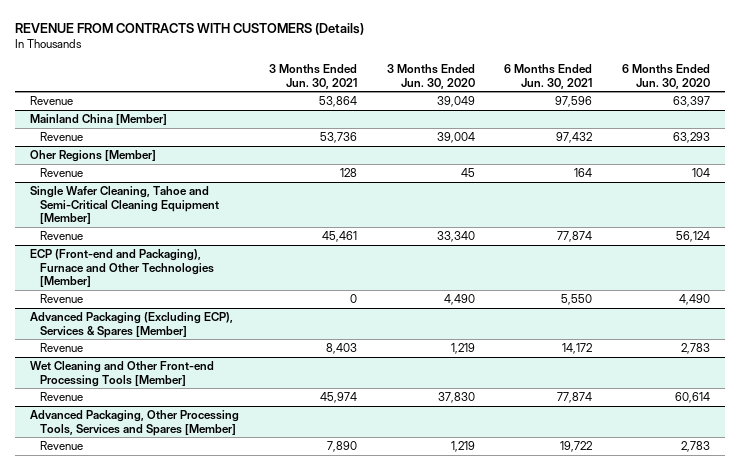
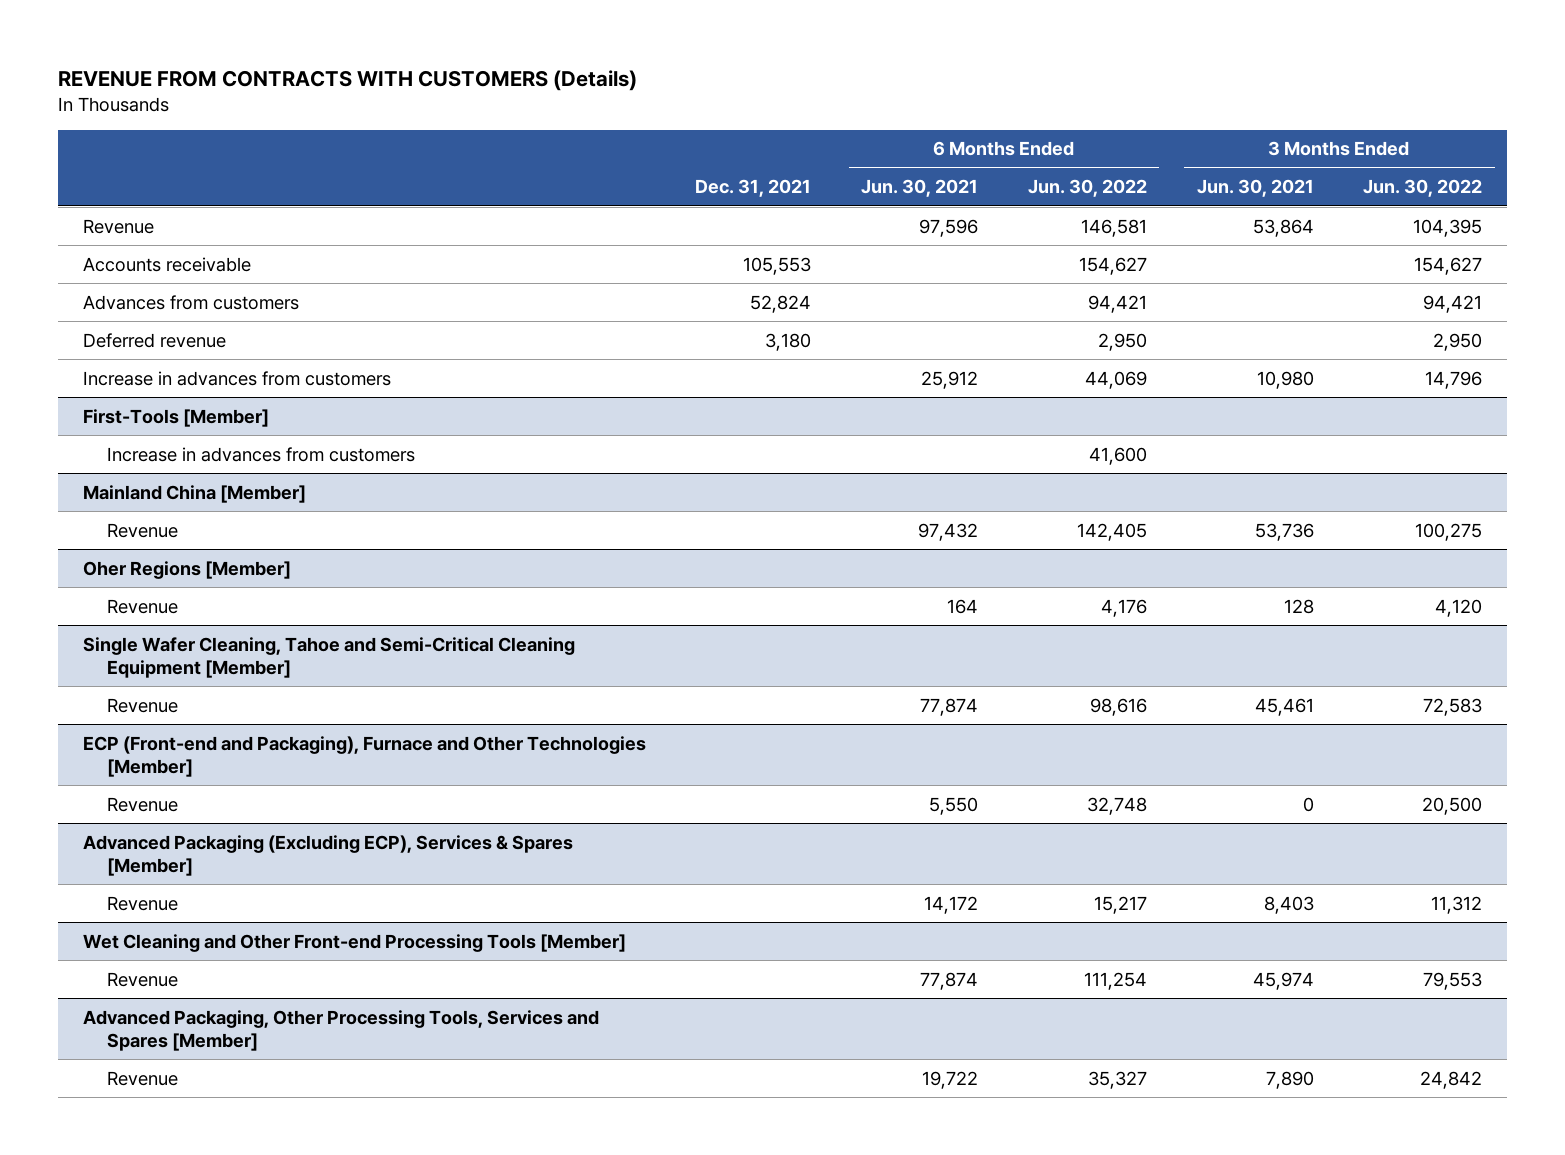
[386,64,475,89] 3 Months Ended Jun. 30, 2020 -> none
[622,64,711,89] 6 Months Ended Jun. 30, 2020 -> none
none -> [695,179,812,198] Dec. 31, 2021
none -> [1027,179,1147,198] Jun. 30, 2022
none -> [1363,179,1483,198] Jun. 30, 2022
none -> [82,256,251,272] Accounts receivable
none -> [82,294,299,310] Advances from customers
none -> [82,332,226,348] Deferred revenue
none -> [82,370,391,386] Increase in advances from customers
none -> [82,408,269,427] First-Tools [Member]
none -> [107,446,416,462] Increase in advances from customers

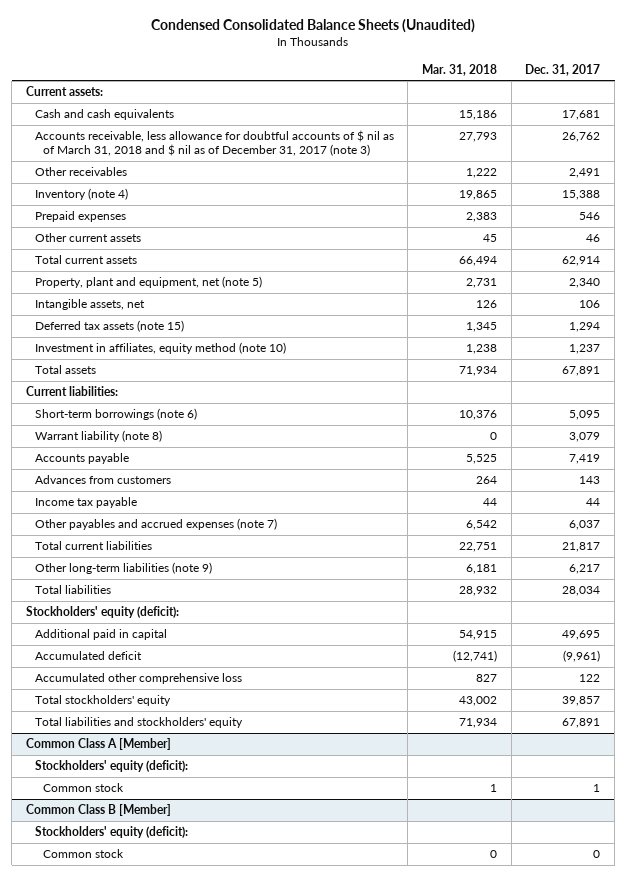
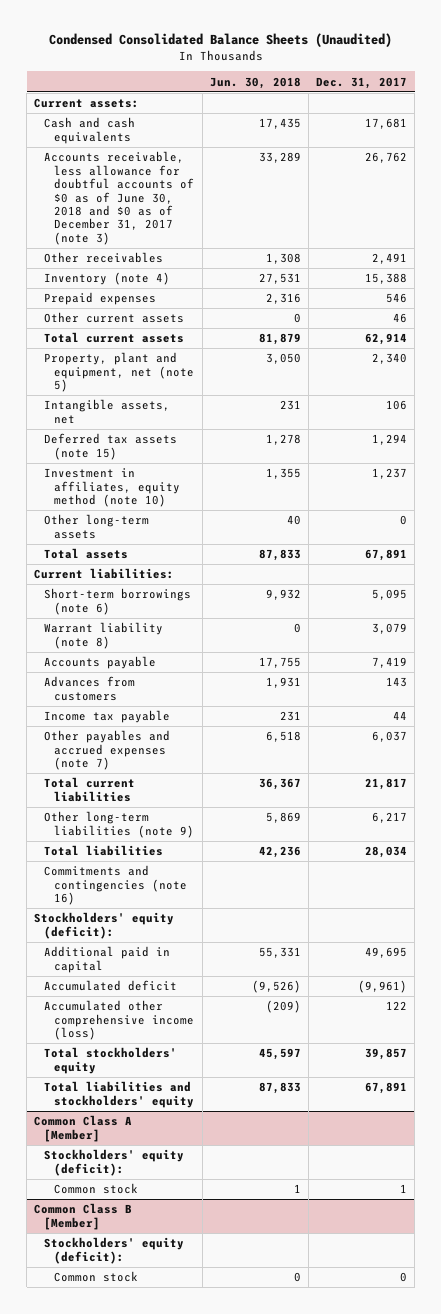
[422,63,498,76] Mar. 31, 2018 -> none
none -> [209,76,301,89] Jun. 30, 2018
[34,130,394,157] Accounts receivable, less allowance for doubtful accounts of $ nil as of March 31, 2018 and $ nil as of December 31, 2017 (note 3) -> [44,151,195,245] Accounts receivable, less allowance for doubtful accounts of $0 as of June 30, 2018 and $0 as of December 31, 2017 (note 3)
none -> [44,514,150,539] Other long-term assets
none -> [44,865,188,906] Commitments and contingencies (note 16)
[34,673,242,685] Accumulated other comprehensive loss -> [44,1000,195,1041] Accumulated other comprehensive income (loss)

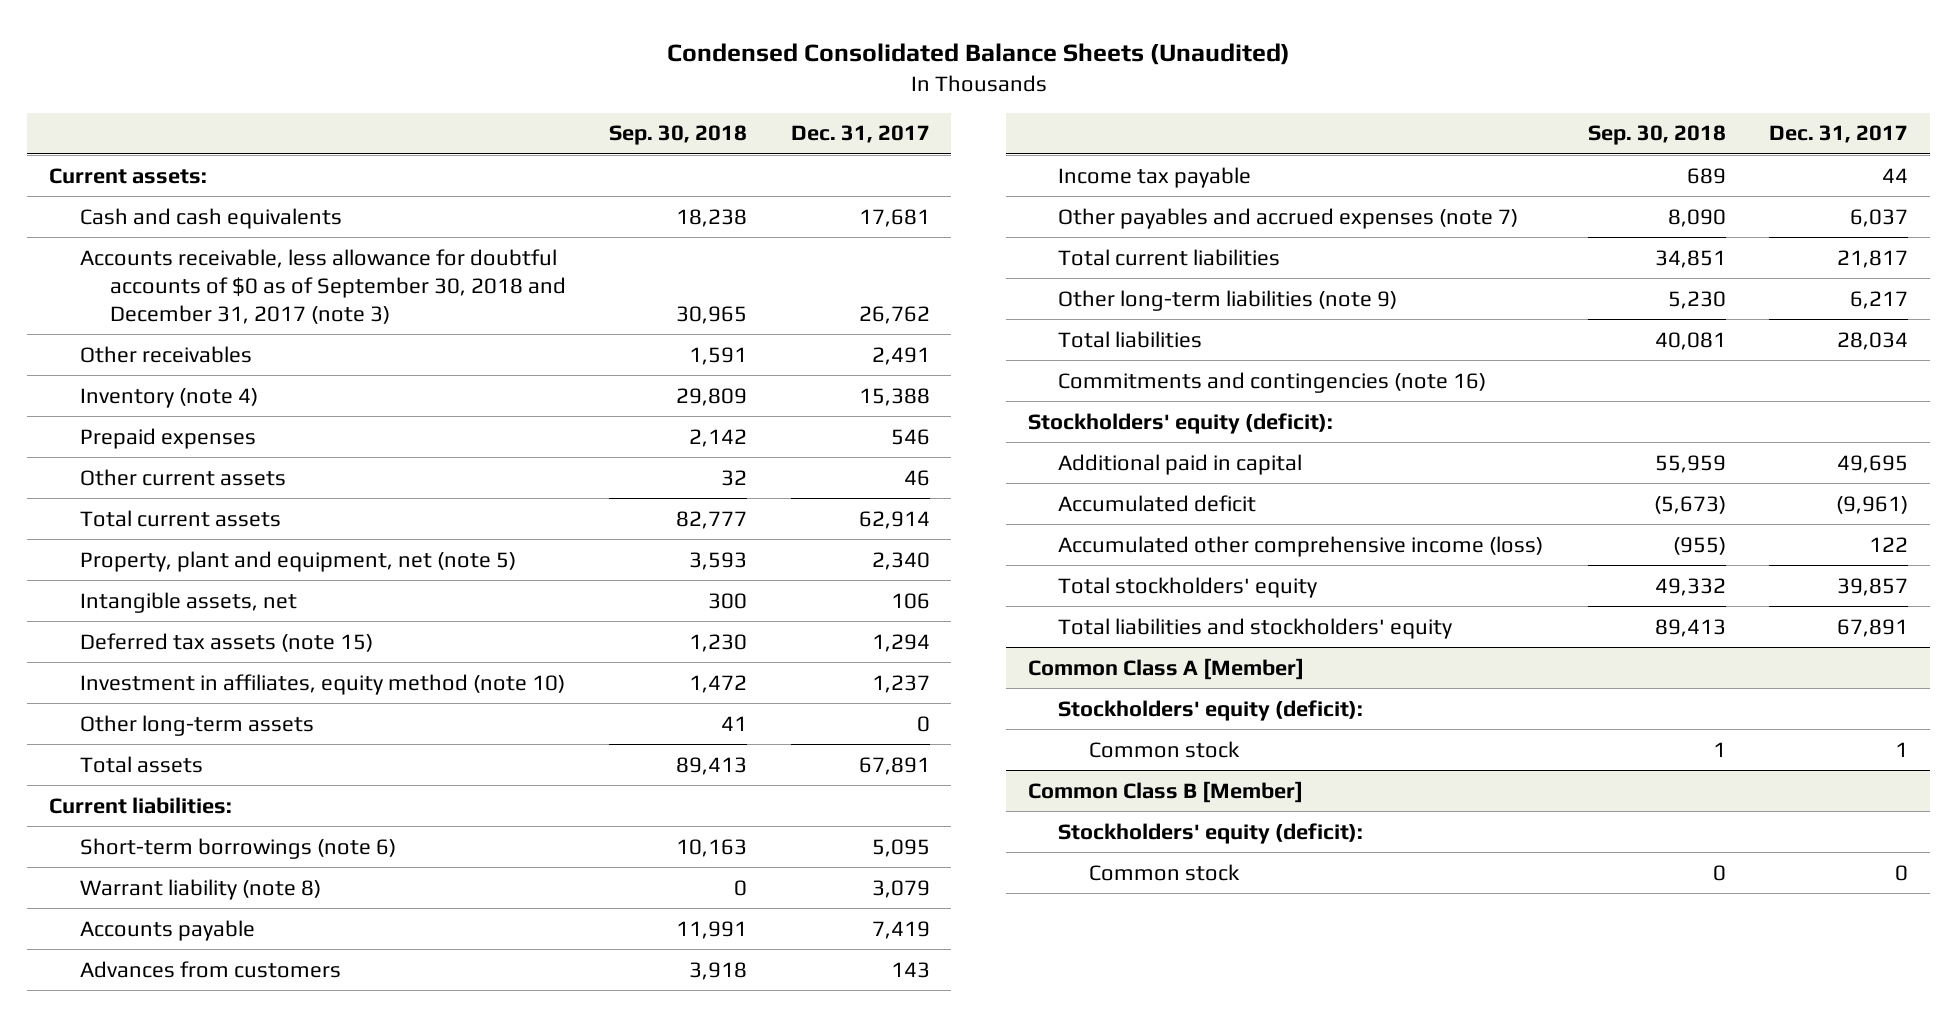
[209,76,301,89] Jun. 30, 2018 -> none
none -> [609,125,748,146] Sep. 30, 2018
[44,151,195,245] Accounts receivable, less allowance for doubtful accounts of $0 as of June 30, 2018 and $0 as of December 31, 2017 (note 3) -> [79,248,567,325] Accounts receivable, less allowance for doubtful accounts of $0 as of September 30, 2018 and December 31, 2017 (note 3)

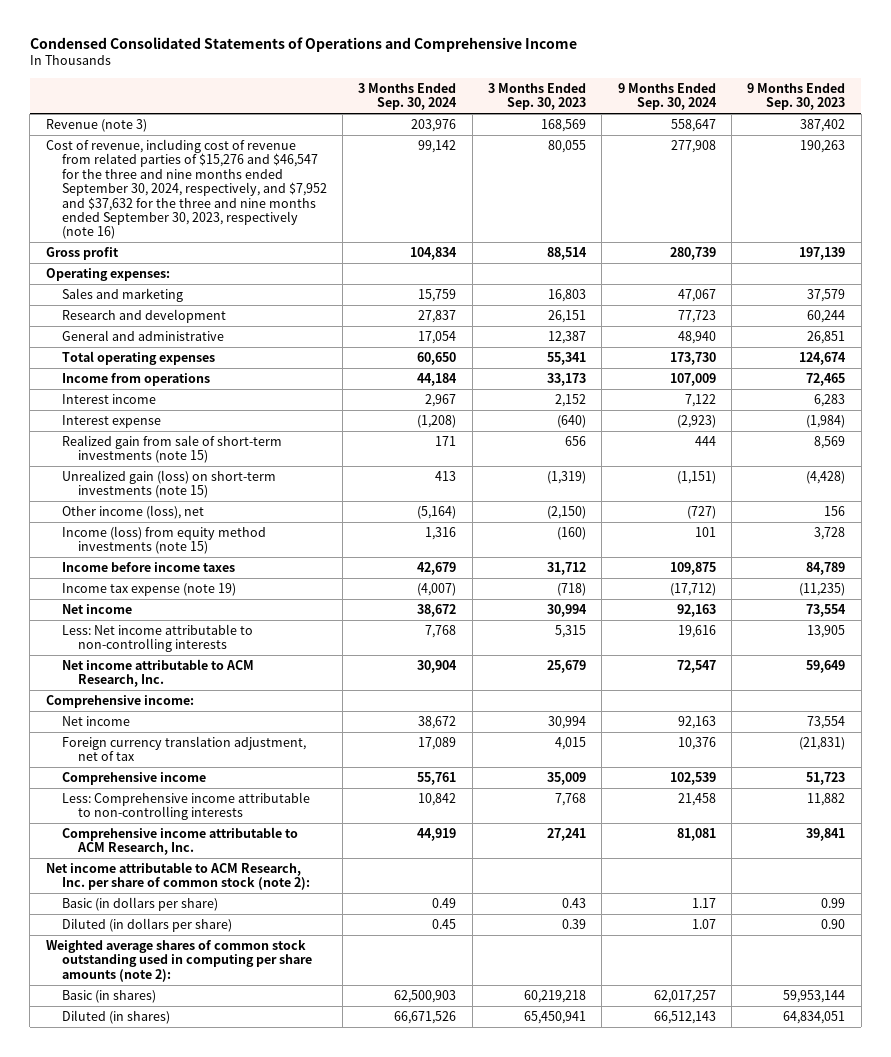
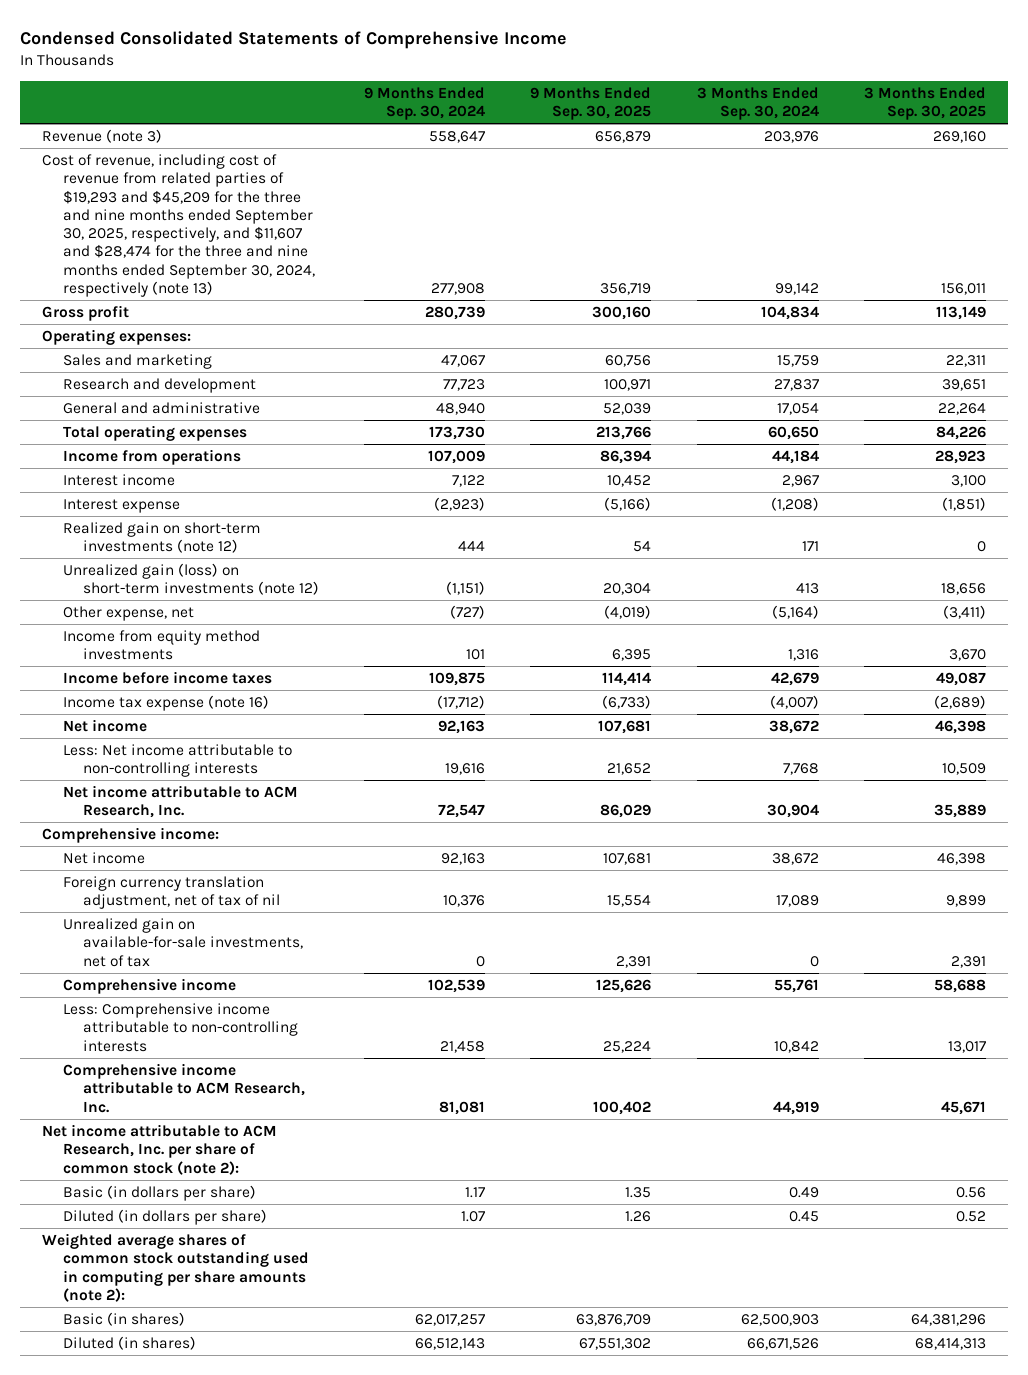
[29,36,577,52] Condensed Consolidated Statements of Operations and Comprehensive Income -> [19,31,567,50] Condensed Consolidated Statements of Comprehensive Income
[487,82,586,111] 3 Months Ended Sep. 30, 2023 -> none
[747,82,846,111] 9 Months Ended Sep. 30, 2023 -> none
none -> [530,87,652,121] 9 Months Ended Sep. 30, 2025
none -> [863,87,986,121] 3 Months Ended Sep. 30, 2025
[45,138,327,240] Cost of revenue, including cost of revenue from related parties of $15,276 and $46,547 for the three and nine months ended September 30, 2024, respectively, and $7,952 and $37,632 for the three and nine months ended September 30, 2023, respectively (note 16) -> [42,154,315,298] Cost of revenue, including cost of revenue from related parties of $19,293 and $45,209 for the three and nine months ended September 30, 2025, respectively, and $11,607 and $28,474 for the three and nine months ended September 30, 2024, respectively (note 13)
[61,434,282,464] Realized gain from sale of short-term investments (note 15) -> [62,522,261,554] Realized gain on short-term investments (note 12)
[61,469,276,499] Unrealized gain (loss) on short-term investments (note 15) -> [62,563,319,596] Unrealized gain (loss) on short-term investments (note 12)
[61,504,204,519] Other income (loss), net -> [62,606,194,622] Other expense, net
[61,525,266,555] Income (loss) from equity method investments (note 15) -> [62,630,260,661] Income from equity method investments
[61,582,236,596] Income tax expense (note 19) -> [62,695,269,712] Income tax expense (note 16)
[61,735,306,762] Foreign currency translation adjustment, net of tax -> [62,876,280,910] Foreign currency translation adjustment, net of tax of nil
none -> [62,918,303,967] Unrealized gain on available-for-sale investments, net of tax

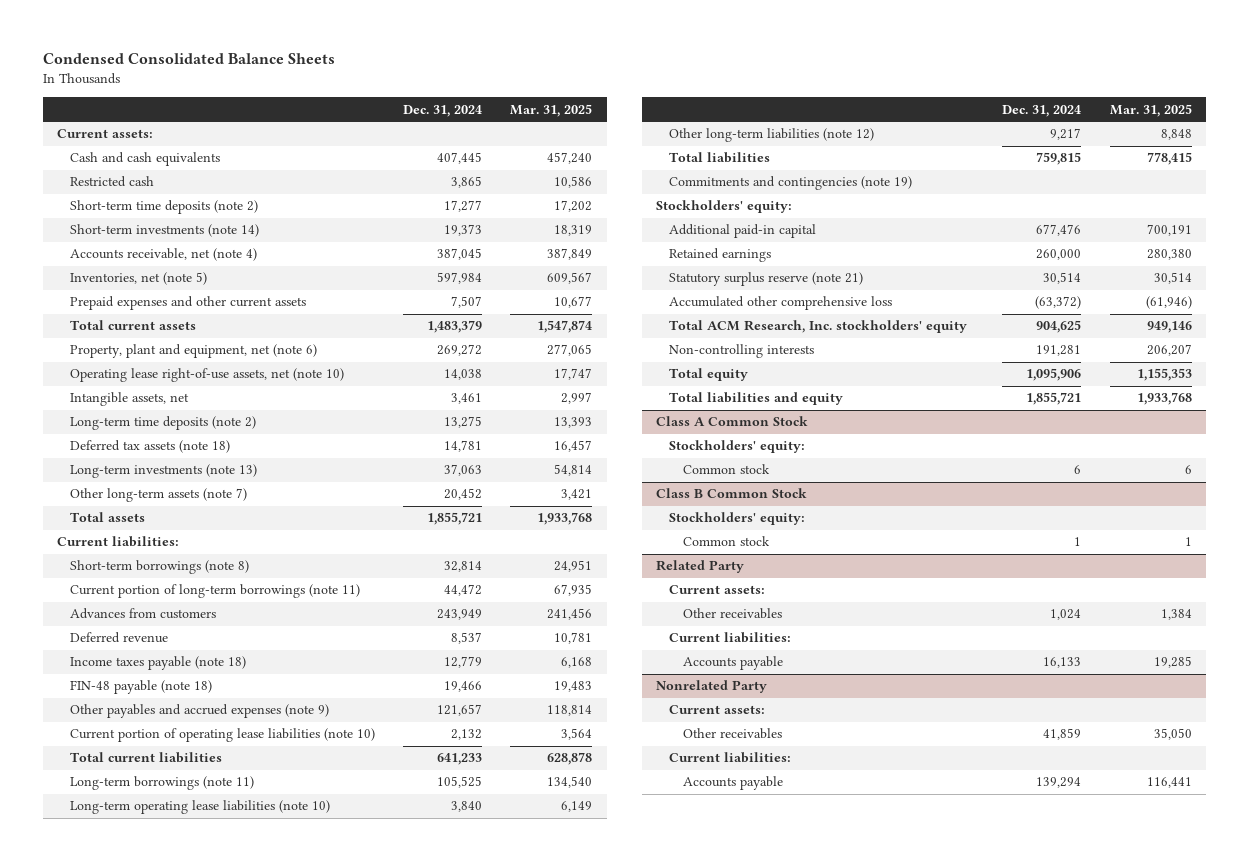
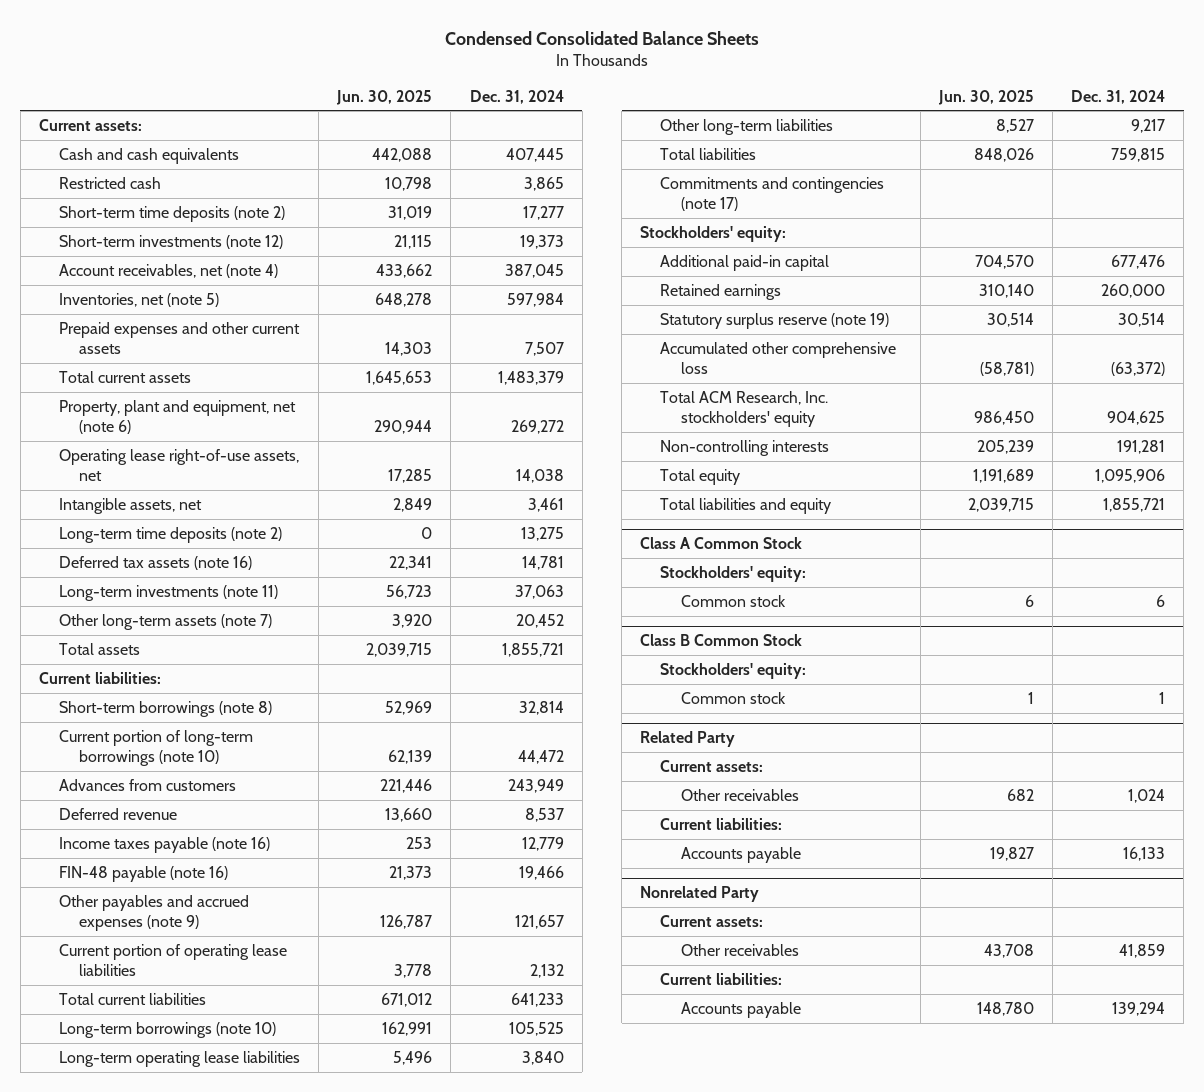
[510,103,593,117] Mar. 31, 2025 -> none
none -> [336,89,433,105] Jun. 30, 2025
[70,224,260,238] Short-term investments (note 14) -> [58,234,283,249] Short-term investments (note 12)
[70,248,258,262] Accounts receivable, net (note 4) -> [58,263,278,278] Account receivables, net (note 4)
[70,368,345,383] Operating lease right-of-use assets, net (note 10) -> [58,448,299,482] Operating lease right-of-use assets, net
[70,440,231,454] Deferred tax assets (note 18) -> [58,555,252,570] Deferred tax assets (note 16)
[70,464,258,479] Long-term investments (note 13) -> [58,584,278,601] Long-term investments (note 11)
[70,584,361,599] Current portion of long-term borrowings (note 11) -> [58,729,253,767] Current portion of long-term borrowings (note 10)
[70,656,247,671] Income taxes payable (note 18) -> [58,836,270,853] Income taxes payable (note 16)
[70,680,213,695] FIN-48 payable (note 18) -> [58,865,228,882] FIN-48 payable (note 16)
[70,728,376,743] Current portion of operating lease liabilities (note 10) -> [58,943,287,977] Current portion of operating lease liabilities
[70,776,255,791] Long-term borrowings (note 11) -> [58,1021,276,1038] Long-term borrowings (note 10)
[70,800,331,815] Long-term operating lease liabilities (note 10) -> [58,1050,300,1067] Long-term operating lease liabilities
[669,128,875,143] Other long-term liabilities (note 12) -> [660,118,834,135] Other long-term liabilities
[669,176,913,191] Commitments and contingencies (note 19) -> [660,176,885,212] Commitments and contingencies (note 17)
[669,272,864,287] Statutory surplus reserve (note 21) -> [660,312,890,329] Statutory surplus reserve (note 19)

